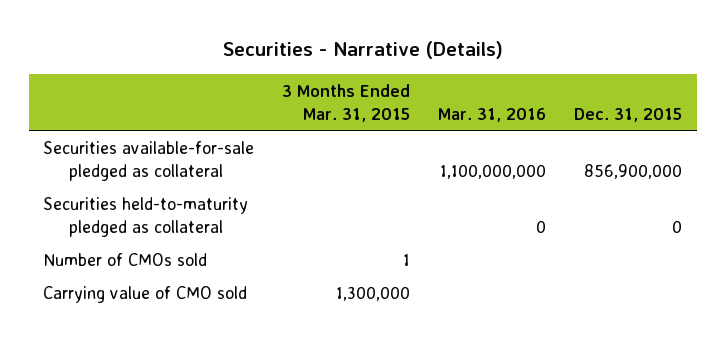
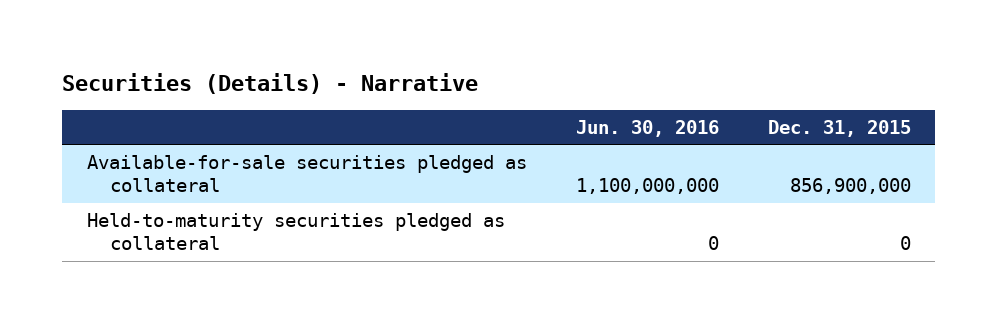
[222,41,503,60] Securities - Narrative (Details) -> [62,72,479,94] Securities (Details) - Narrative
[282,83,411,122] 3 Months Ended Mar. 31, 2015 -> none
[438,107,547,122] Mar. 31, 2016 -> none
none -> [575,119,719,137] Jun. 30, 2016
[42,252,207,266] Number of CMOs sold -> none
[42,285,247,303] Carrying value of CMO sold -> none
[42,140,254,181] Securities available-for-sale pledged as collateral -> [86,155,527,193] Available-for-sale securities pledged as collateral
[42,196,248,237] Securities held-to-maturity pledged as collateral -> [86,213,505,251] Held-to-maturity securities pledged as collateral

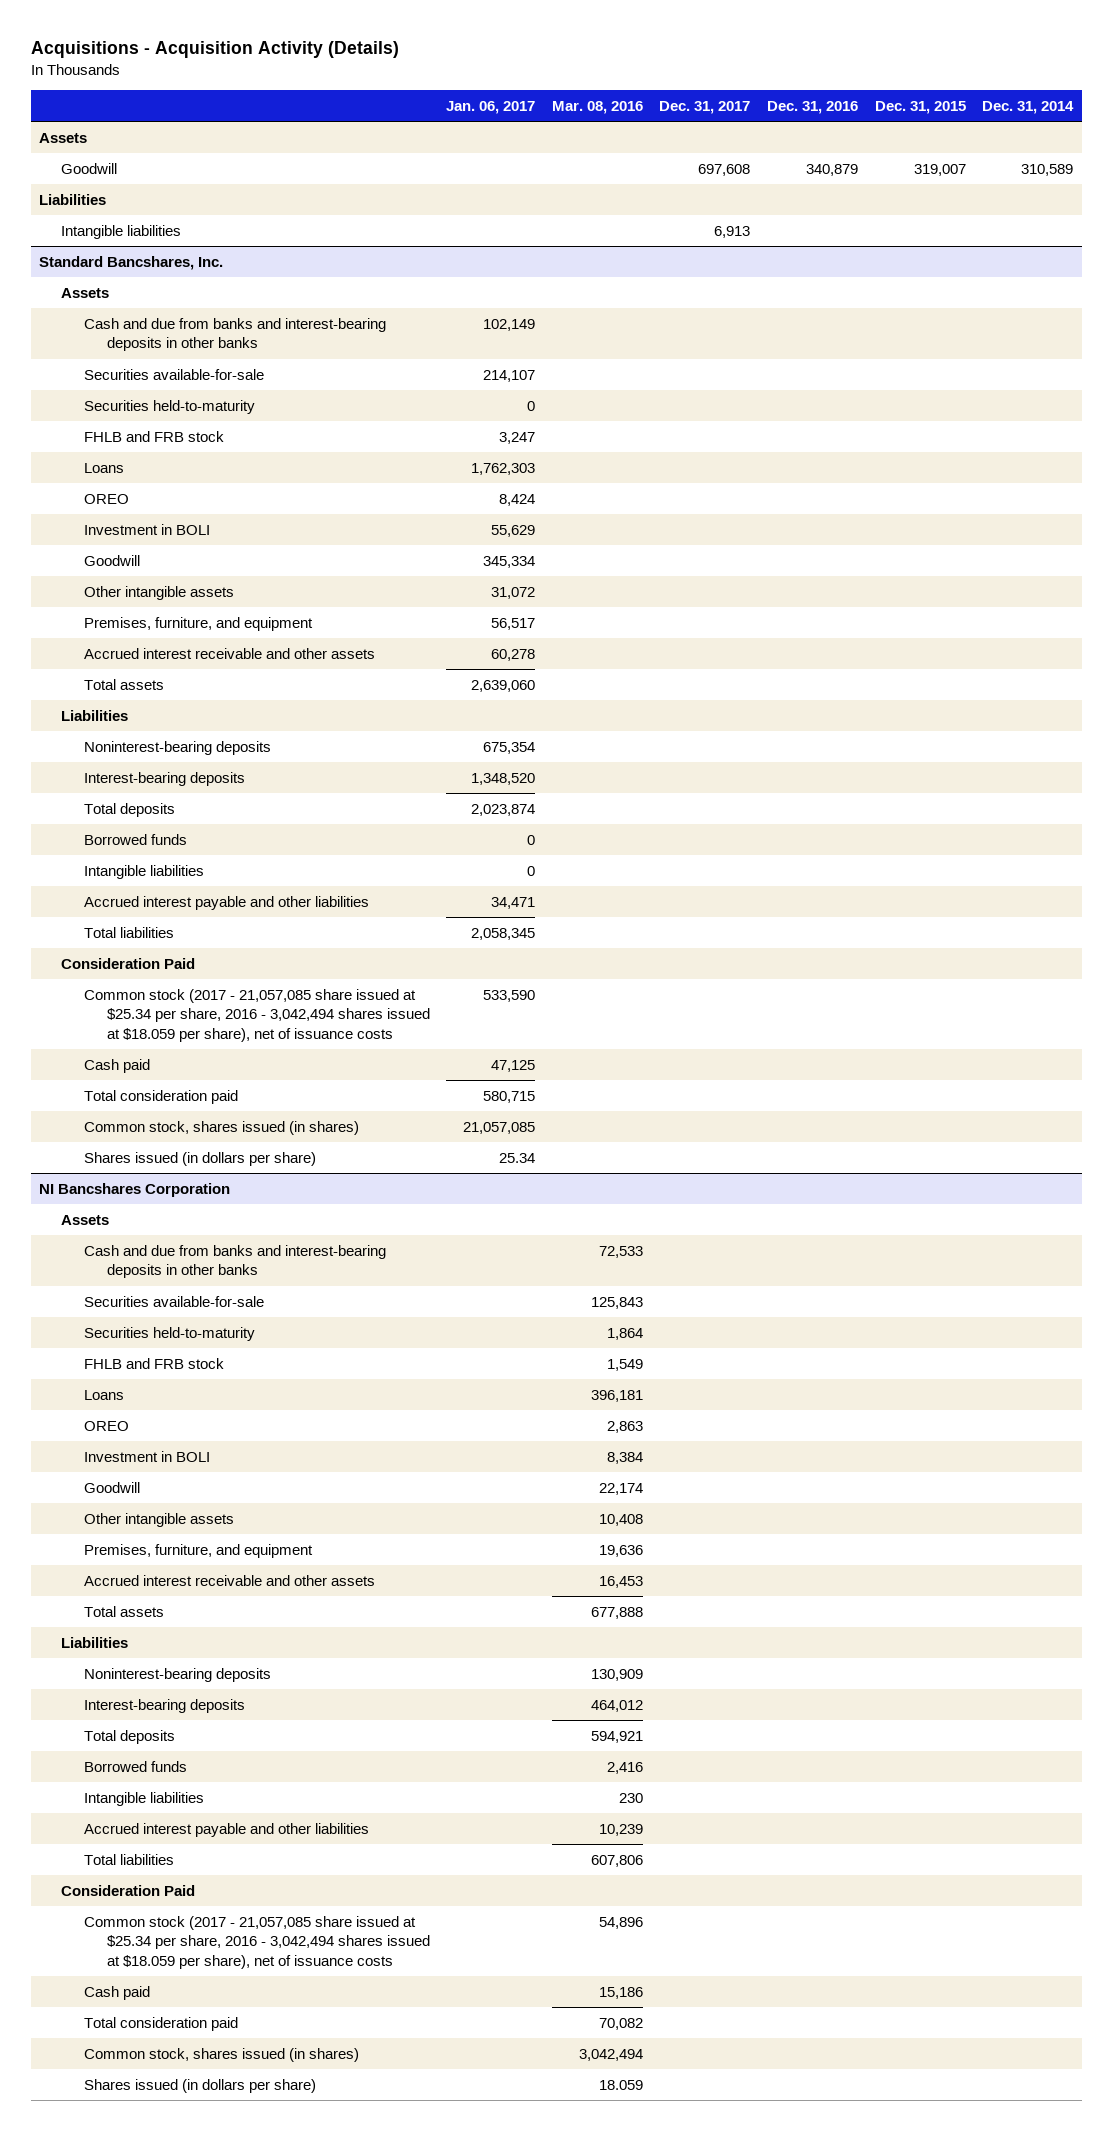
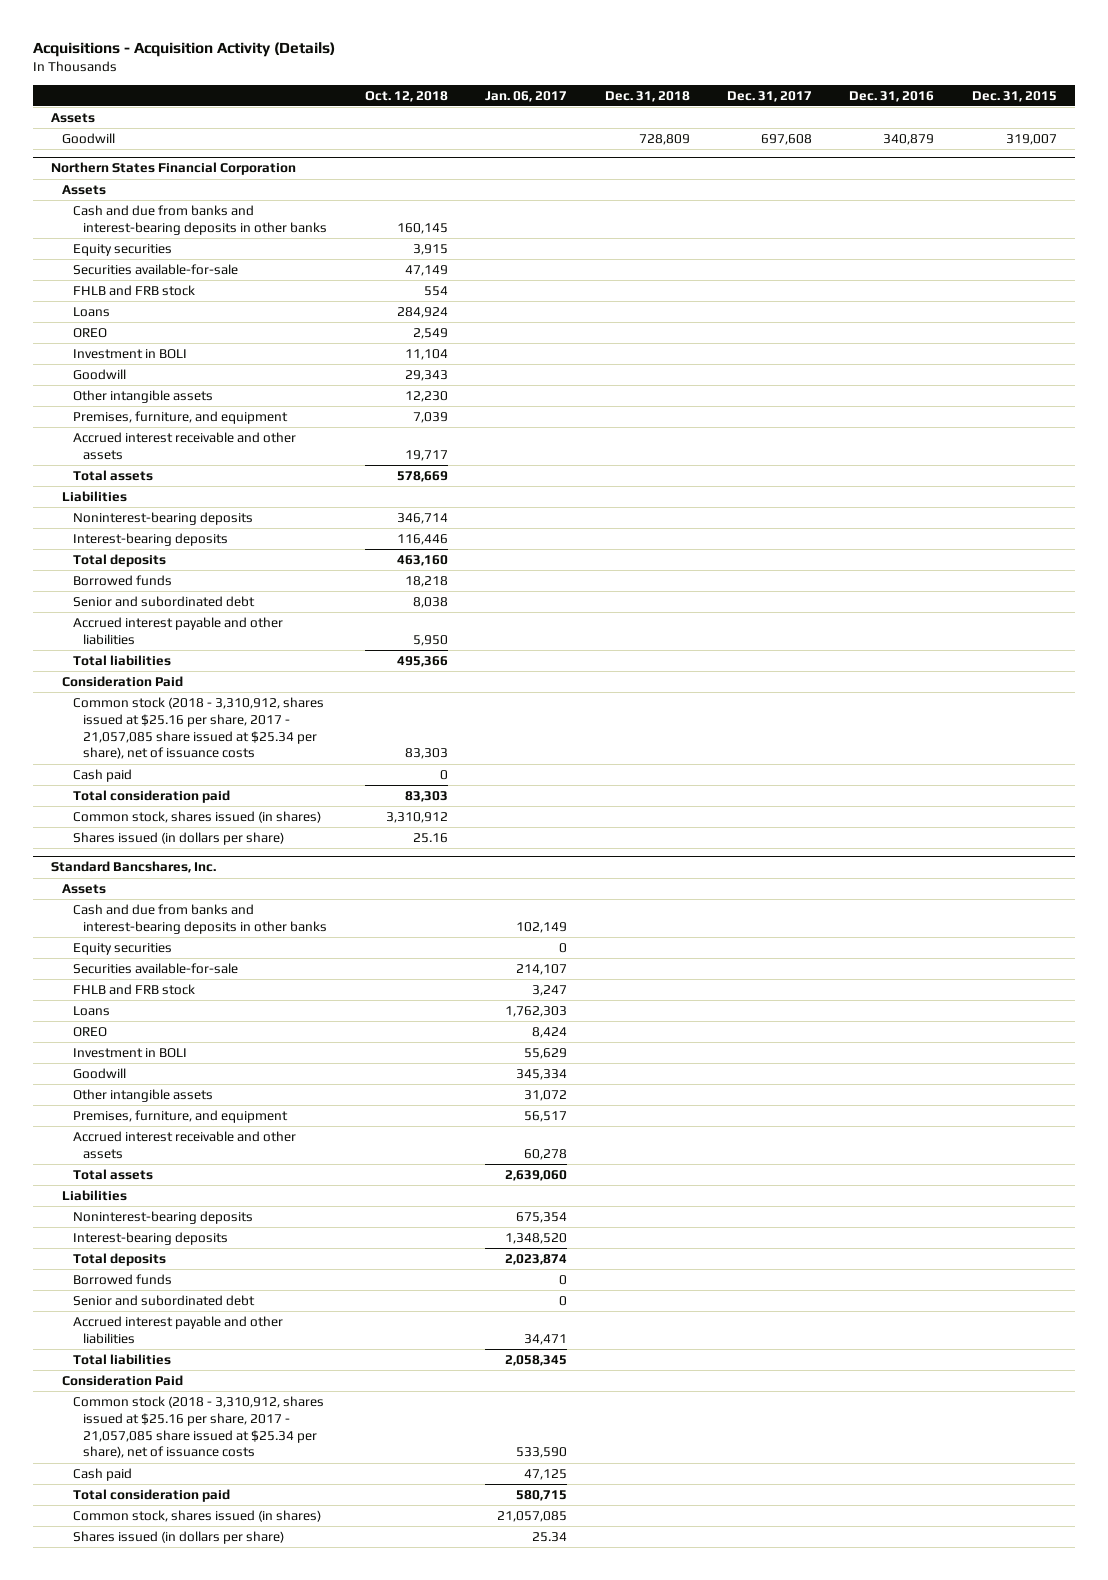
[551,100,643,114] Mar. 08, 2016 -> none
[982,100,1075,114] Dec. 31, 2014 -> none
none -> [364,90,448,102] Oct. 12, 2018
none -> [604,90,690,102] Dec. 31, 2018
[38,193,106,205] Liabilities -> none
[61,224,182,239] Intangible liabilities -> none
none -> [51,162,297,176] Northern States Financial Corporation
none -> [61,184,106,195] Assets
none -> [72,204,328,235] Cash and due from banks and interest-bearing deposits in other banks
none -> [72,243,172,256] Equity securities
none -> [72,263,238,275] Securities available-for-sale
none -> [72,284,195,296] FHLB and FRB stock
none -> [72,306,110,317] Loans
none -> [72,327,107,338] OREO
none -> [72,348,187,359] Investment in BOLI
none -> [72,368,126,380] Goodwill
none -> [72,389,213,403] Other intangible assets
none -> [72,410,288,424] Premises, furniture, and equipment
none -> [72,431,296,460] Accrued interest receivable and other assets
none -> [72,469,153,481] Total assets
none -> [61,490,127,502] Liabilities
none -> [72,511,253,525] Noninterest-bearing deposits
none -> [72,532,228,546] Interest-bearing deposits
none -> [72,553,166,567] Total deposits
none -> [72,574,172,586] Borrowed funds
none -> [72,595,255,607] Senior and subordinated debt
none -> [72,616,283,645] Accrued interest payable and other liabilities
none -> [72,654,171,666] Total liabilities
none -> [61,675,183,687] Consideration Paid
none -> [72,696,324,760] Common stock (2018 - 3,310,912, shares issued at $25.16 per share, 2017 - 21,057,085 share issued at $25.34 per share), net of issuance costs
none -> [72,768,132,782] Cash paid
none -> [72,789,230,803] Total consideration paid
none -> [72,810,321,823] Common stock, shares issued (in shares)
none -> [72,831,284,845] Shares issued (in dollars per share)
none -> [72,942,172,955] Equity securities
[83,399,255,414] Securities held-to-maturity -> none
[83,864,204,879] Intangible liabilities -> none
none -> [72,1294,255,1306] Senior and subordinated debt
[83,988,430,1042] Common stock (2017 - 21,057,085 share issued at $25.34 per share, 2016 - 3,042,494 shares issued at $18.059 per share), net of issuance costs -> [72,1395,324,1459] Common stock (2018 - 3,310,912, shares issued at $25.16 per share, 2017 - 21,057,085 share issued at $25.34 per share), net of issuance costs
[38,1182,230,1197] NI Bancshares Corporation -> none
[61,1214,110,1225] Assets -> none
[83,1244,386,1279] Cash and due from banks and interest-bearing deposits in other banks -> none
[83,1295,264,1307] Securities available-for-sale -> none
[83,1326,255,1341] Securities held-to-maturity -> none
[83,1357,224,1369] FHLB and FRB stock -> none
[83,1389,124,1400] Loans -> none
[83,1420,129,1431] OREO -> none
[83,1450,210,1462] Investment in BOLI -> none
[83,1481,140,1493] Goodwill -> none
[83,1512,234,1527] Other intangible assets -> none
[83,1543,313,1558] Premises, furniture, and equipment -> none
[83,1574,375,1586] Accrued interest receivable and other assets -> none
[83,1605,164,1617] Total assets -> none
[61,1636,129,1648] Liabilities -> none
[83,1667,271,1682] Noninterest-bearing deposits -> none
[83,1698,245,1713] Interest-bearing deposits -> none
[83,1729,175,1744] Total deposits -> none
[83,1760,187,1772] Borrowed funds -> none
[83,1791,204,1806] Intangible liabilities -> none
[83,1822,369,1837] Accrued interest payable and other liabilities -> none
[83,1853,174,1865] Total liabilities -> none
[61,1884,196,1896] Consideration Paid -> none
[83,1915,430,1969] Common stock (2017 - 21,057,085 share issued at $25.34 per share, 2016 - 3,042,494 shares issued at $18.059 per share), net of issuance costs -> none
[83,1985,150,2000] Cash paid -> none
[83,2016,238,2031] Total consideration paid -> none
[83,2047,359,2062] Common stock, shares issued (in shares) -> none
[83,2078,316,2093] Shares issued (in dollars per share) -> none

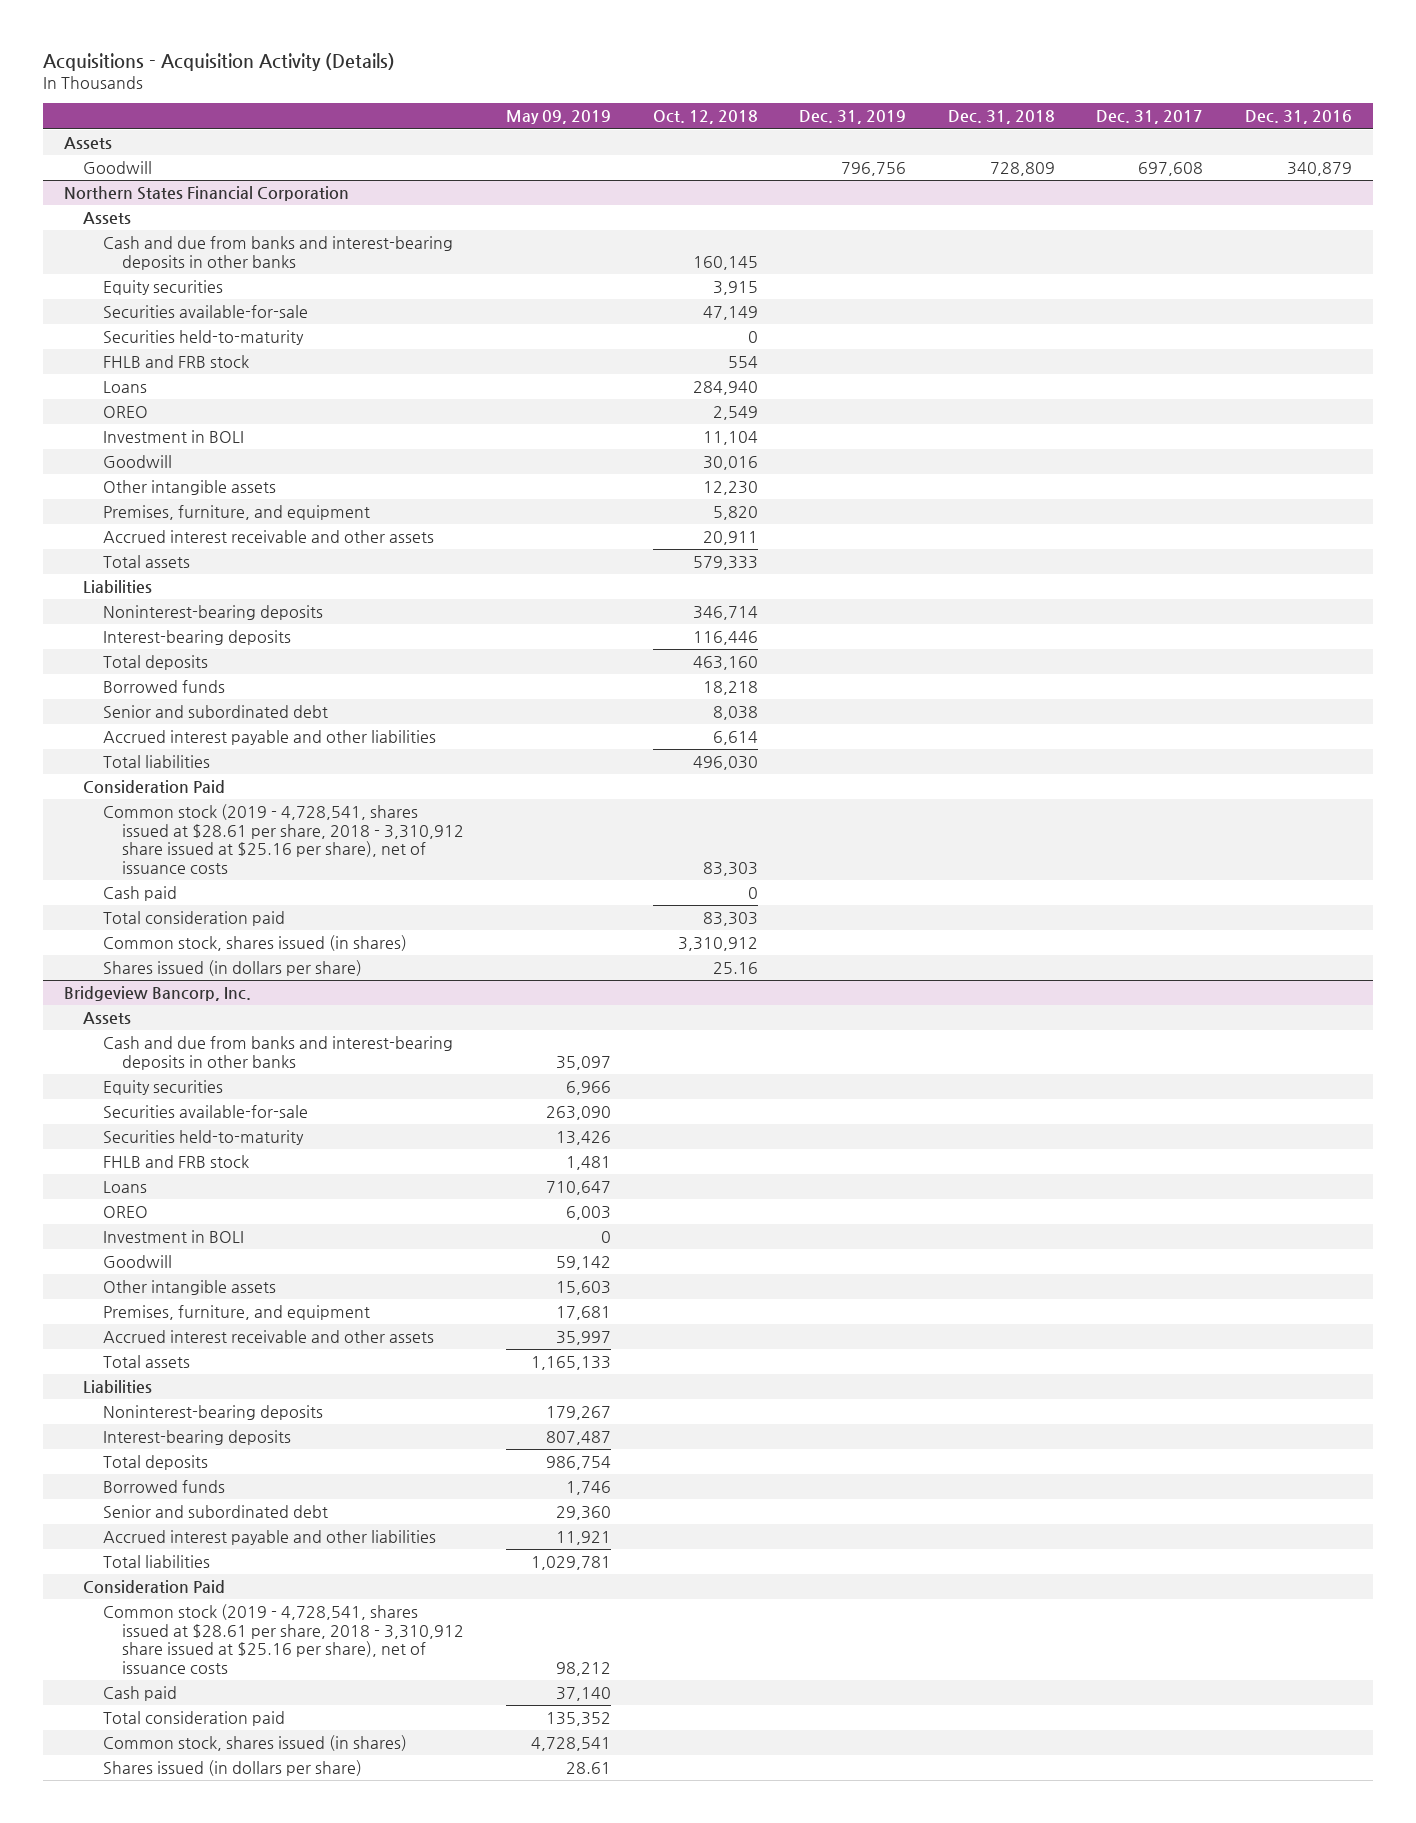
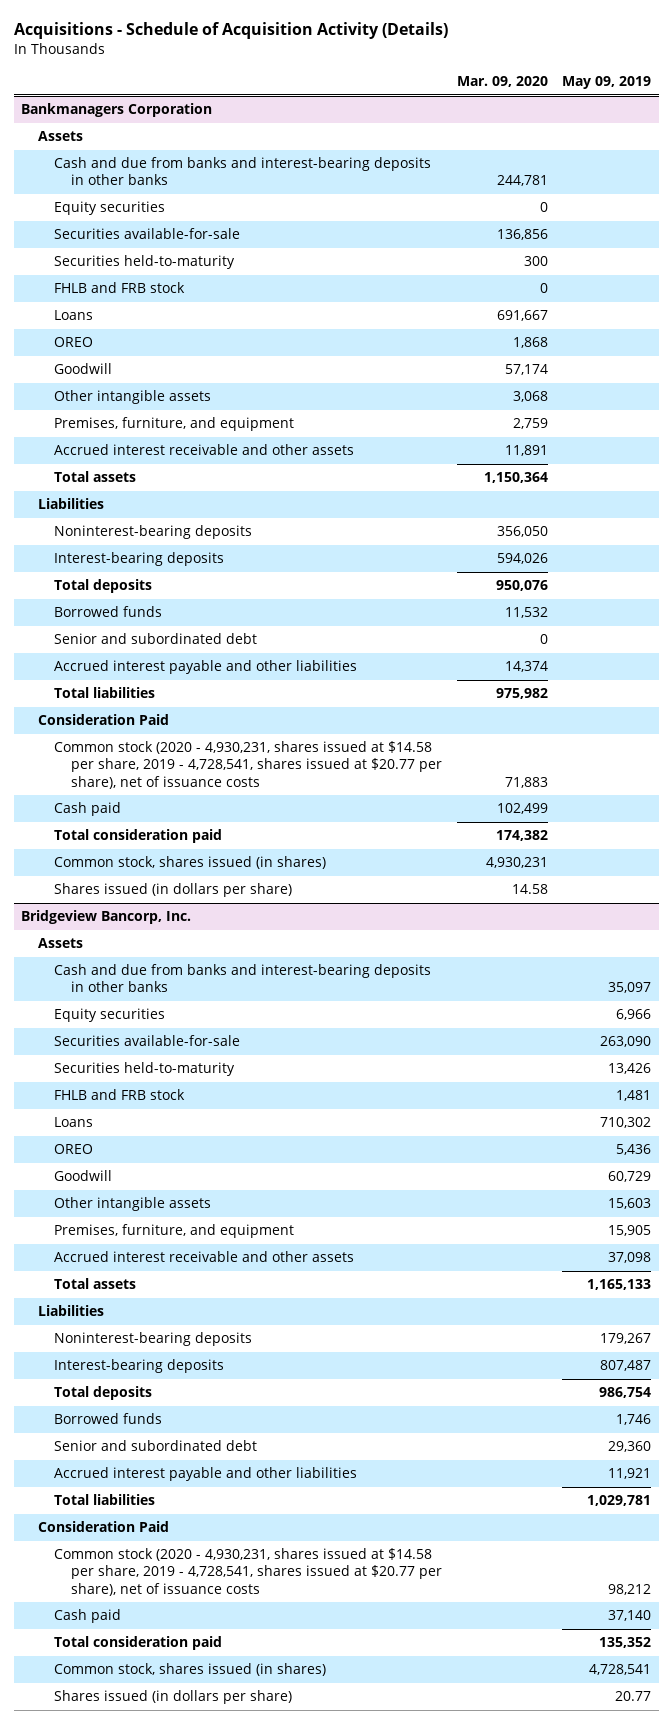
[42,52,395,71] Acquisitions - Acquisition Activity (Details) -> [13,22,448,40] Acquisitions - Schedule of Acquisition Activity (Details)
[652,110,758,125] Oct. 12, 2018 -> none
[799,110,907,125] Dec. 31, 2019 -> none
[947,110,1055,125] Dec. 31, 2018 -> none
[1096,110,1204,125] Dec. 31, 2017 -> none
[1244,110,1352,125] Dec. 31, 2016 -> none
none -> [456,76,548,88] Mar. 09, 2020
[63,137,112,150] Assets -> none
[83,161,153,175] Goodwill -> none
[63,186,349,202] Northern States Financial Corporation -> none
[83,212,132,225] Assets -> none
[102,236,453,270] Cash and due from banks and interest-bearing deposits in other banks -> none
[102,280,223,296] Equity securities -> none
[102,305,308,319] Securities available-for-sale -> none
[102,330,304,346] Securities held-to-maturity -> none
[102,355,249,369] FHLB and FRB stock -> none
[102,381,147,394] Loans -> none
[102,406,148,419] OREO -> none
[102,430,244,444] Investment in BOLI -> none
[102,455,172,469] Goodwill -> none
[102,480,276,496] Other intangible assets -> none
[102,505,370,521] Premises, furniture, and equipment -> none
[102,530,434,544] Accrued interest receivable and other assets -> none
[102,555,190,569] Total assets -> none
[83,580,153,594] Liabilities -> none
[102,605,323,621] Noninterest-bearing deposits -> none
[102,630,291,646] Interest-bearing deposits -> none
[102,655,208,671] Total deposits -> none
[102,680,225,694] Borrowed funds -> none
[102,705,328,719] Senior and subordinated debt -> none
[102,730,436,746] Accrued interest payable and other liabilities -> none
[102,755,210,769] Total liabilities -> none
[83,780,226,794] Consideration Paid -> none
[102,804,465,874] Common stock (2019 - 4,728,541, shares issued at $28.61 per share, 2018 - 3,310,912 share issued at $25.16 per share), net of issuance costs -> none
[102,886,177,902] Cash paid -> none
[102,911,285,927] Total consideration paid -> none
[102,935,407,952] Common stock, shares issued (in shares) -> none
[102,960,362,977] Shares issued (in dollars per share) -> none
none -> [21,103,213,118] Bankmanagers Corporation
none -> [37,131,83,142] Assets
none -> [54,157,432,186] Cash and due from banks and interest-bearing deposits in other banks
none -> [54,201,166,216] Equity securities
none -> [54,228,241,240] Securities available-for-sale
none -> [54,255,236,270] Securities held-to-maturity
none -> [54,282,186,294] FHLB and FRB stock
none -> [54,310,94,321] Loans
none -> [54,337,94,348] OREO
none -> [54,363,113,375] Goodwill
none -> [54,390,212,405] Other intangible assets
none -> [54,417,295,432] Premises, furniture, and equipment
none -> [54,444,355,456] Accrued interest receivable and other assets
none -> [54,471,137,483] Total assets
none -> [37,498,104,510] Liabilities
none -> [54,525,253,540] Noninterest-bearing deposits
none -> [54,552,225,567] Interest-bearing deposits
none -> [54,579,153,594] Total deposits
none -> [54,606,163,618] Borrowed funds
none -> [54,633,258,645] Senior and subordinated debt
none -> [54,660,358,675] Accrued interest payable and other liabilities
none -> [54,687,156,699] Total liabilities
none -> [37,714,169,726] Consideration Paid
none -> [54,741,442,789] Common stock (2020 - 4,930,231, shares issued at $14.58 per share, 2019 - 4,728,541, shares issued at $20.77 per share), net of issuance costs
none -> [54,802,122,817] Cash paid
none -> [54,829,223,844] Total consideration paid
none -> [54,856,327,870] Common stock, shares issued (in shares)
none -> [54,883,293,898] Shares issued (in dollars per share)
[102,1230,244,1244] Investment in BOLI -> none
[545,1181,611,1196] 710,647 -> [600,1117,652,1129] 710,302
[565,1206,611,1221] 6,003 -> [616,1144,652,1156] 5,436
[555,1256,611,1271] 59,142 -> [608,1171,652,1183] 60,729
[555,1306,611,1321] 17,681 -> [608,1225,652,1237] 15,905
[555,1331,611,1346] 35,997 -> [608,1252,652,1264] 37,098
[102,1604,465,1674] Common stock (2019 - 4,728,541, shares issued at $28.61 per share, 2018 - 3,310,912 share issued at $25.16 per share), net of issuance costs -> [54,1548,442,1596] Common stock (2020 - 4,930,231, shares issued at $14.58 per share, 2019 - 4,728,541, shares issued at $20.77 per share), net of issuance costs
[565,1762,611,1775] 28.61 -> [615,1691,652,1702] 20.77

